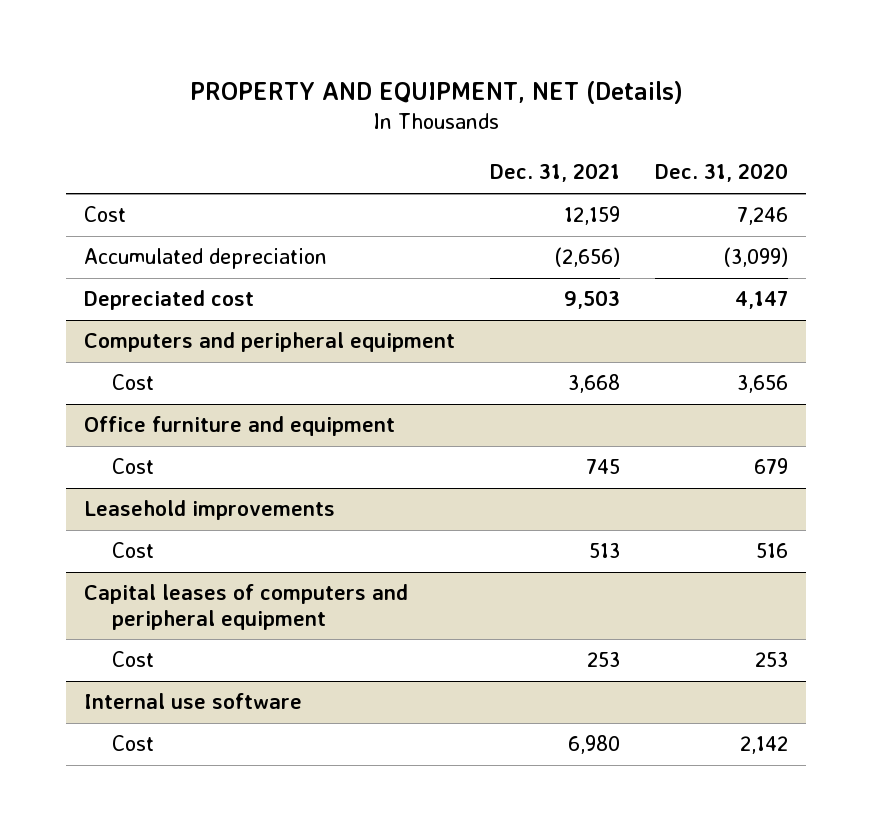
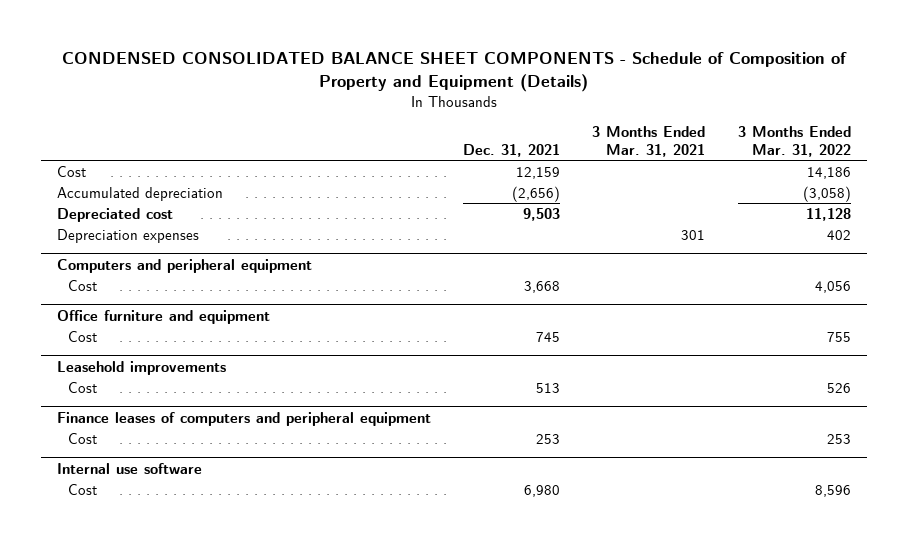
[190,80,684,104] PROPERTY AND EQUIPMENT, NET (Details) -> [61,51,847,92] CONDENSED CONSOLIDATED BALANCE SHEET COMPONENTS - Schedule of Composition of Property and Equipment (Details)
[655,163,789,183] Dec. 31, 2020 -> none
none -> [592,126,706,157] 3 Months Ended Mar. 31, 2021
none -> [737,126,851,157] 3 Months Ended Mar. 31, 2022
none -> [56,228,199,243] Depreciation expenses
[83,584,408,630] Capital leases of computers and peripheral equipment -> [56,411,431,426] Finance leases of computers and peripheral equipment

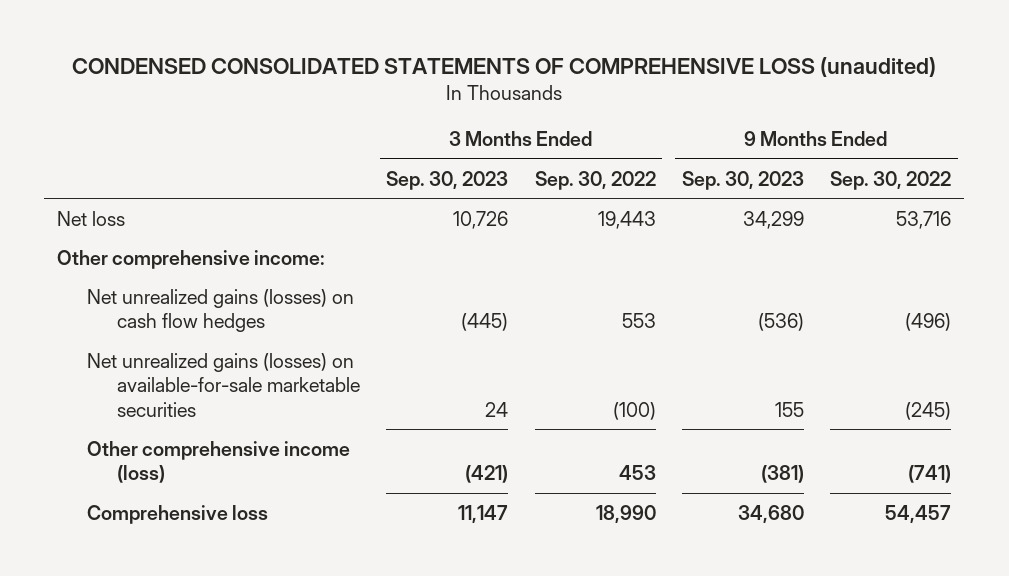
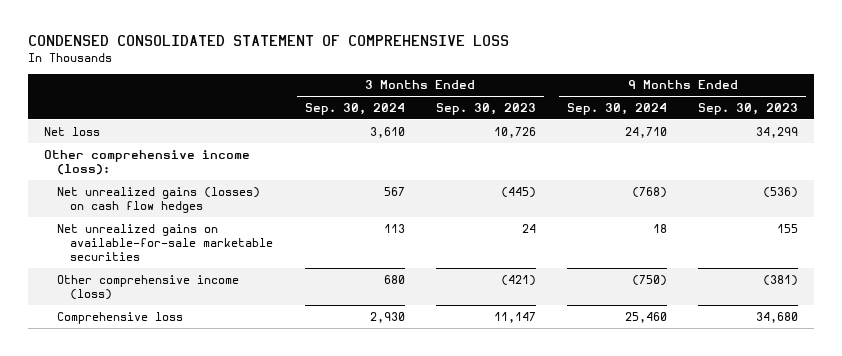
[72,57,937,78] CONDENSED CONSOLIDATED STATEMENTS OF COMPREHENSIVE LOSS (unaudited) -> [28,35,510,47] CONDENSED CONSOLIDATED STATEMENT OF COMPREHENSIVE LOSS
[534,170,656,190] Sep. 30, 2022 -> none
[830,170,952,190] Sep. 30, 2022 -> none
none -> [304,102,405,115] Sep. 30, 2024
none -> [567,102,668,115] Sep. 30, 2024
[57,249,326,269] Other comprehensive income: -> [43,149,250,175] Other comprehensive income (loss):
[87,352,361,417] Net unrealized gains (losses) on available-for-sale marketable securities -> [57,223,274,262] Net unrealized gains on available-for-sale marketable securities

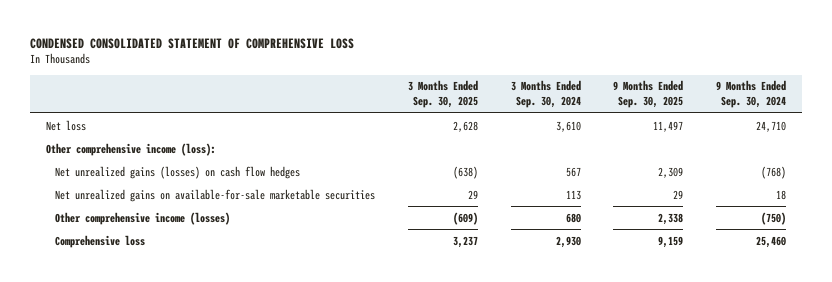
[435,102,536,115] Sep. 30, 2023 -> none
[698,102,799,115] Sep. 30, 2023 -> none
none -> [408,80,479,109] 3 Months Ended Sep. 30, 2025
none -> [613,80,684,109] 9 Months Ended Sep. 30, 2025
[57,274,240,300] Other comprehensive income (loss) -> [55,211,231,225] Other comprehensive income (losses)

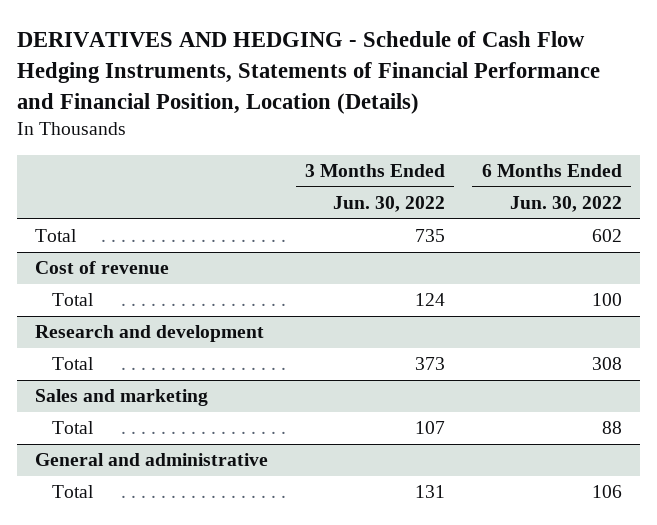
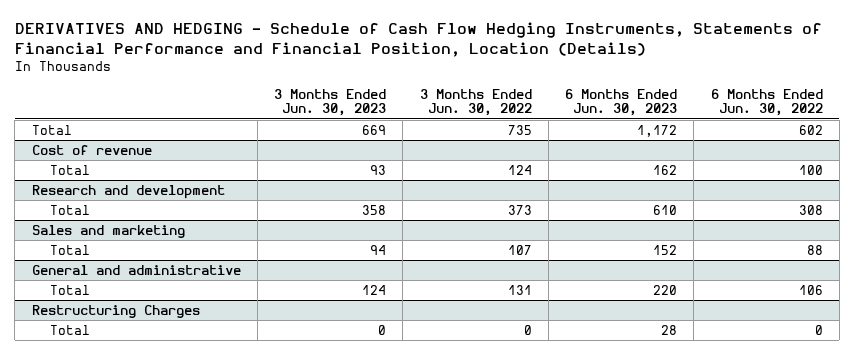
none -> [274,88,387,117] 3 Months Ended Jun. 30, 2023
none -> [565,88,678,117] 6 Months Ended Jun. 30, 2023
none -> [31,304,200,318] Restructuring Charges
none -> [50,324,91,335] Total

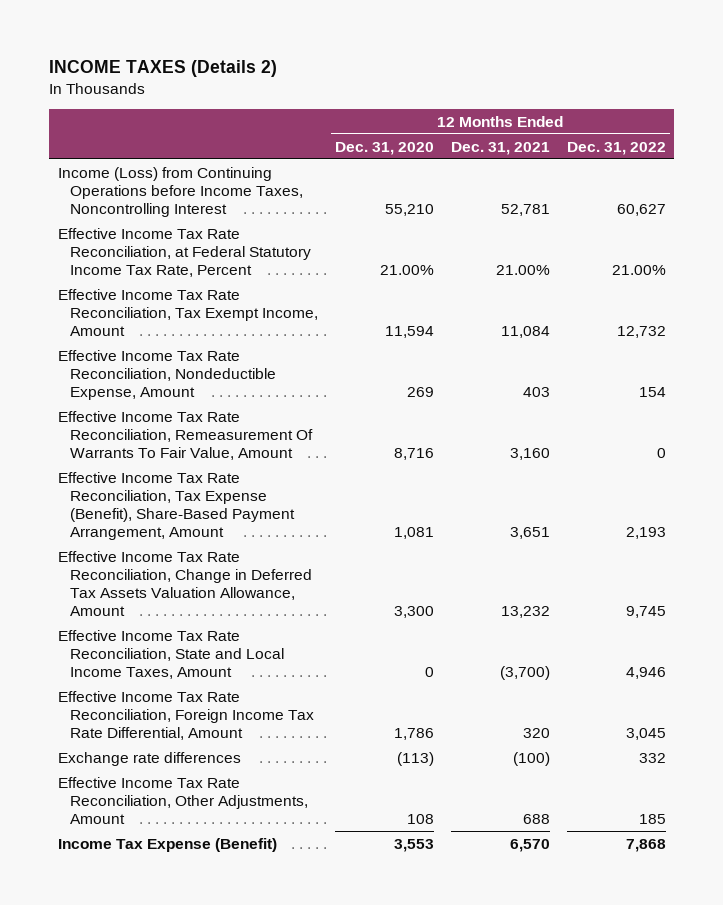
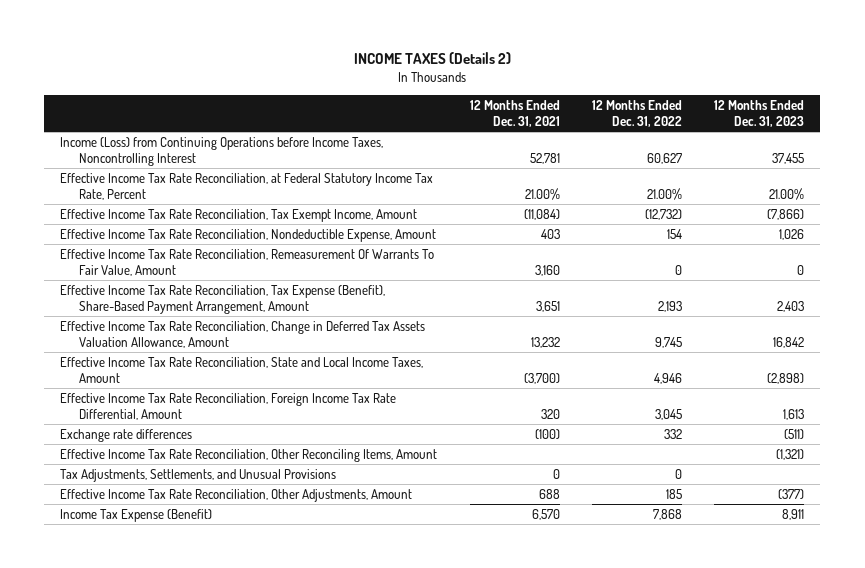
[335,141,435,155] Dec. 31, 2020 -> none
none -> [714,99,805,127] 12 Months Ended Dec. 31, 2023
[500,326,550,339] 11,084 -> [523,208,560,220] (11,084)
[616,326,666,339] 12,732 -> [644,208,682,220] (12,732)
none -> [60,448,438,462] Effective Income Tax Rate Reconciliation, Other Reconciling Items, Amount
none -> [60,468,337,482] Tax Adjustments, Settlements, and Unusual Provisions

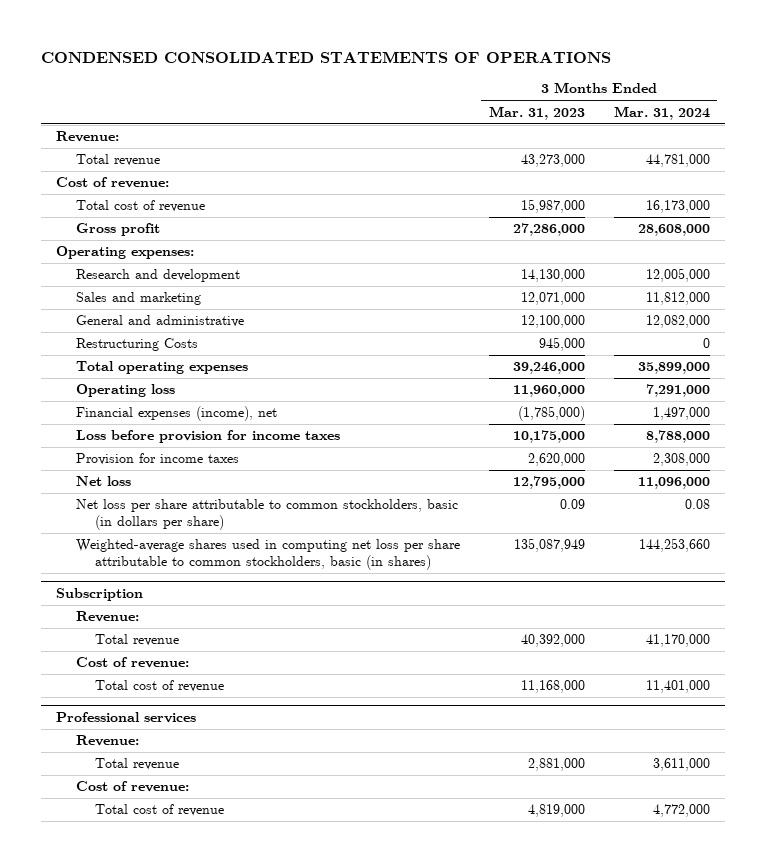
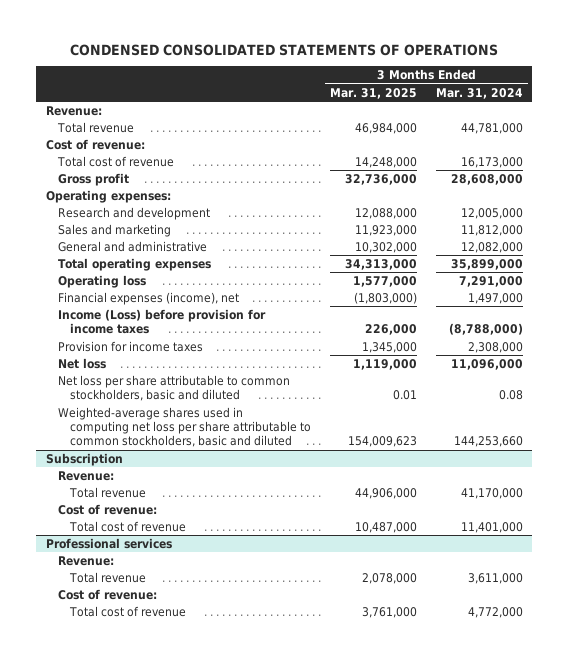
[488,105,585,120] Mar. 31, 2023 -> none
none -> [330,87,418,99] Mar. 31, 2025
[75,338,198,352] Restructuring Costs -> none
[75,430,340,444] Loss before provision for income taxes -> [58,308,267,335] Income (Loss) before provision for income taxes
[645,430,710,444] 8,788,000 -> [449,323,524,336] (8,788,000)
[75,499,458,530] Net loss per share attributable to common stockholders, basic (in dollars per share) -> [58,374,291,402] Net loss per share attributable to common stockholders, basic and diluted
[75,539,460,570] Weighted-average shares used in computing net loss per share attributable to common stockholders, basic (in shares) -> [58,406,312,448] Weighted-average shares used in computing net loss per share attributable to common stockholders, basic and diluted

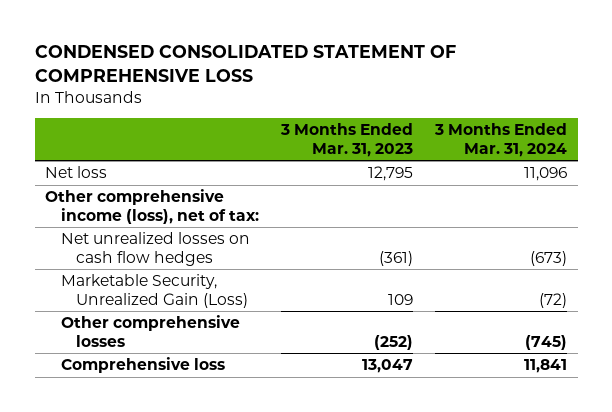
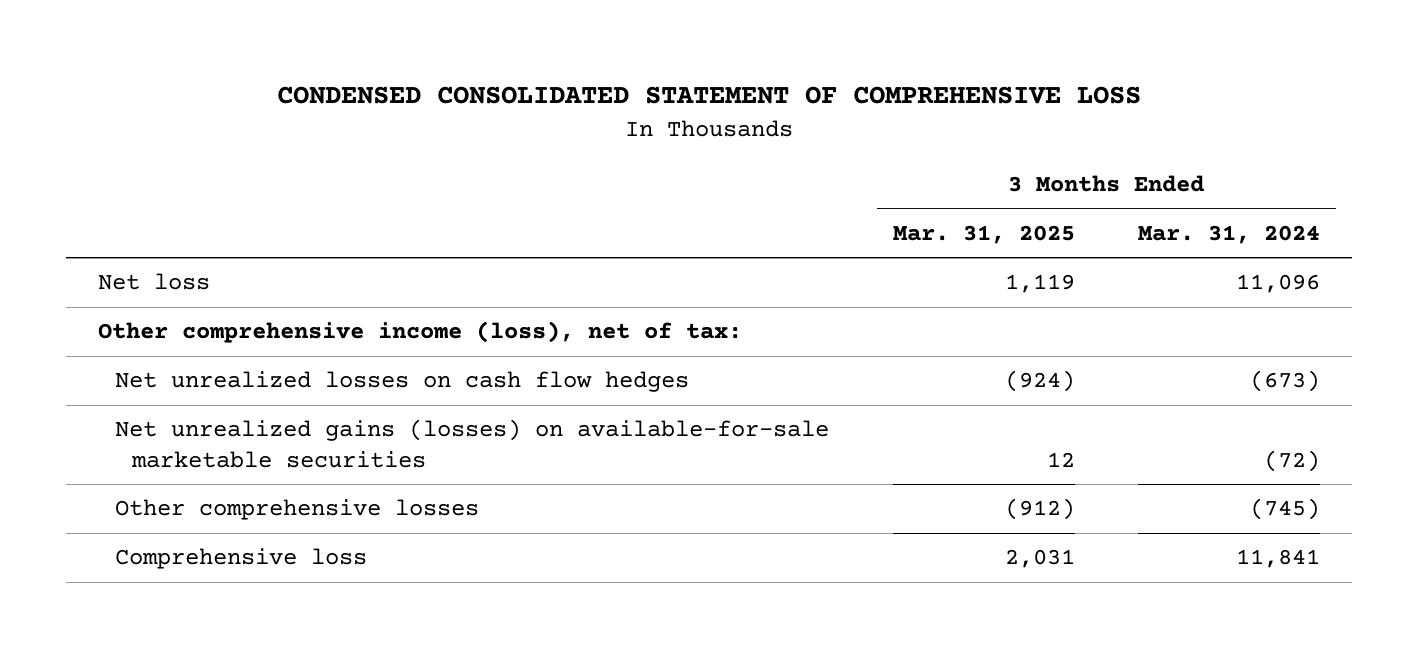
[279,123,413,157] 3 Months Ended Mar. 31, 2023 -> none
none -> [892,224,1075,244] Mar. 31, 2025
[60,274,249,308] Marketable Security, Unrealized Gain (Loss) -> [114,419,829,468] Net unrealized gains (losses) on available-for-sale marketable securities

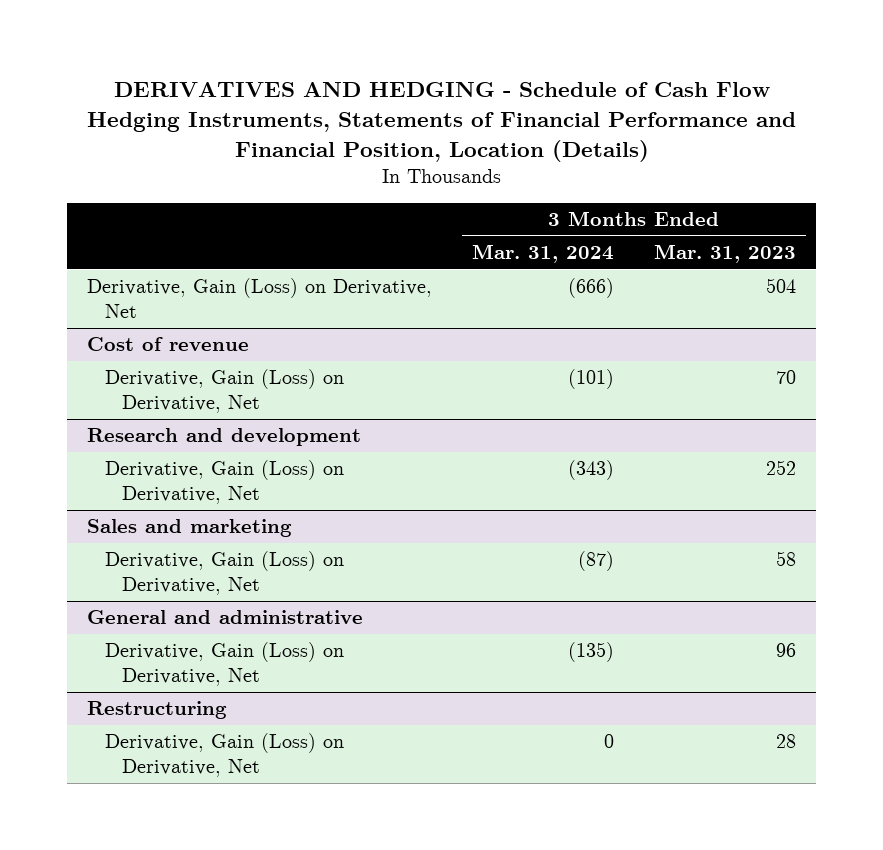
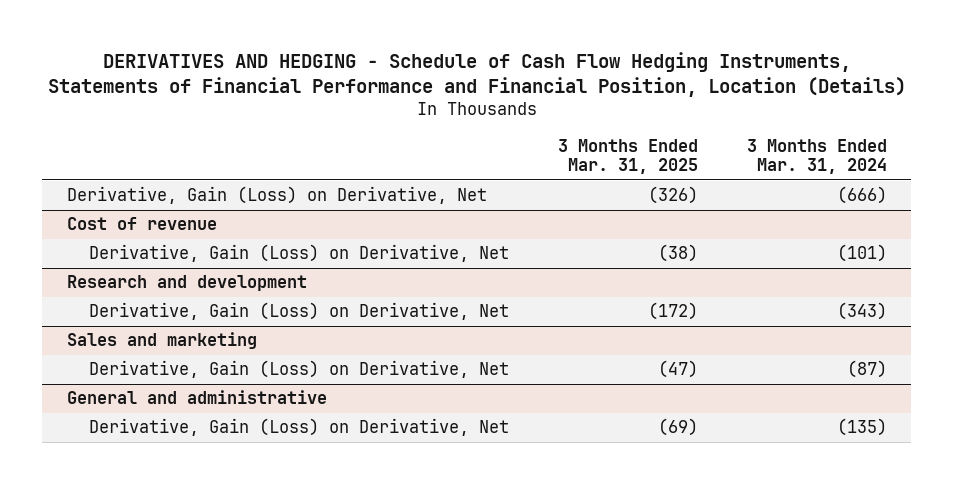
[653,243,796,263] Mar. 31, 2023 -> none
none -> [557,138,698,175] 3 Months Ended Mar. 31, 2025
[87,701,228,720] Restructuring -> none
[104,733,344,778] Derivative, Gain (Loss) on Derivative, Net -> none

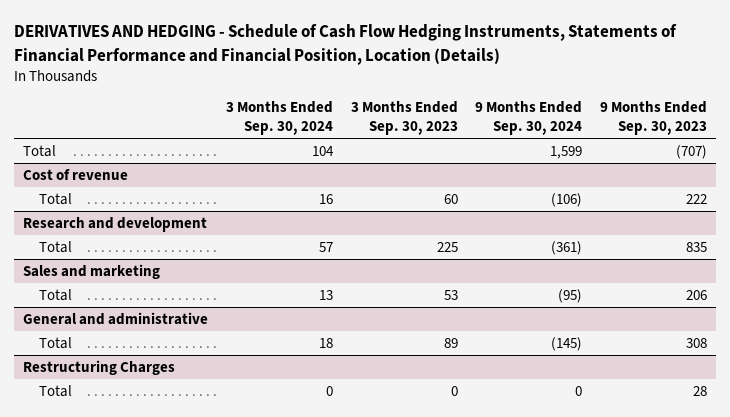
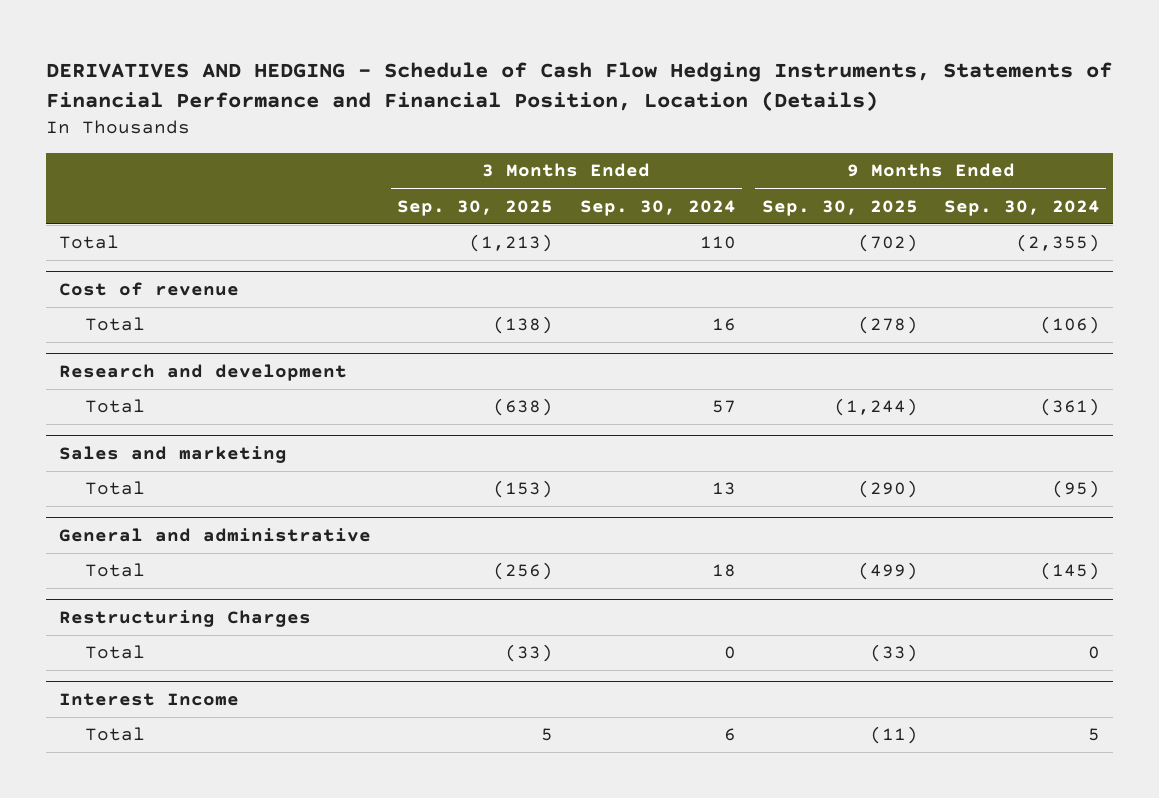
[350,101,458,136] 3 Months Ended Sep. 30, 2023 -> none
[599,101,707,136] 9 Months Ended Sep. 30, 2023 -> none
none -> [397,199,554,216] Sep. 30, 2025
none -> [761,199,918,216] Sep. 30, 2025
[311,145,334,156] 104 -> [699,236,736,250] 110
[550,145,583,159] 1,599 -> [1015,234,1100,253] (2,355)
none -> [59,693,240,707] Interest Income
none -> [85,727,146,742] Total

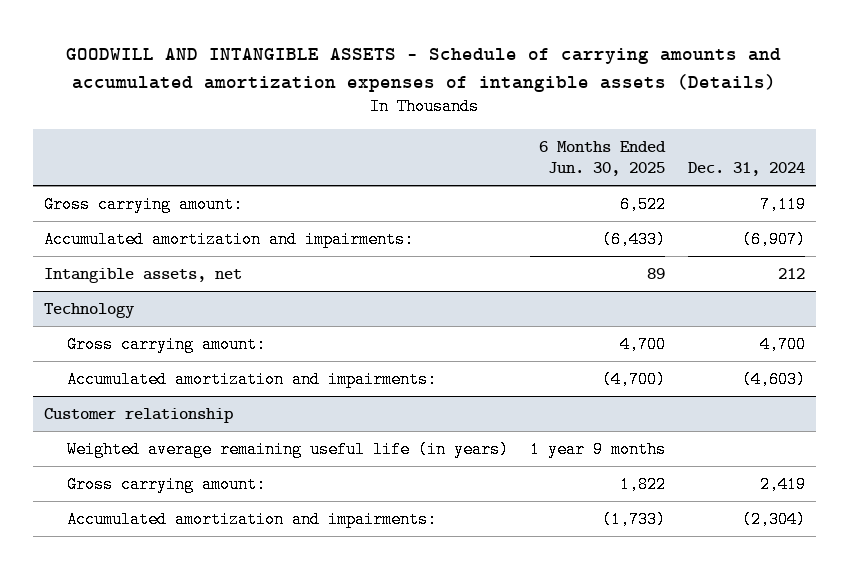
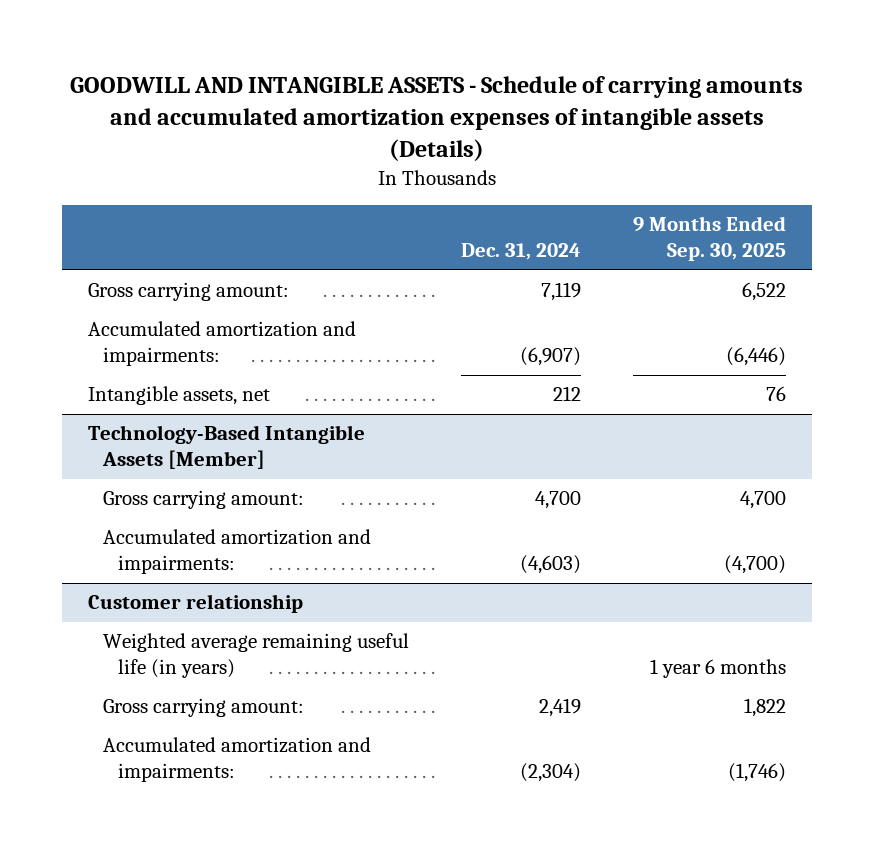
[539,140,667,177] 6 Months Ended Jun. 30, 2025 -> none
none -> [633,216,787,262] 9 Months Ended Sep. 30, 2025
[44,302,136,318] Technology -> [87,425,365,470] Technology-Based Intangible Assets [Member]

